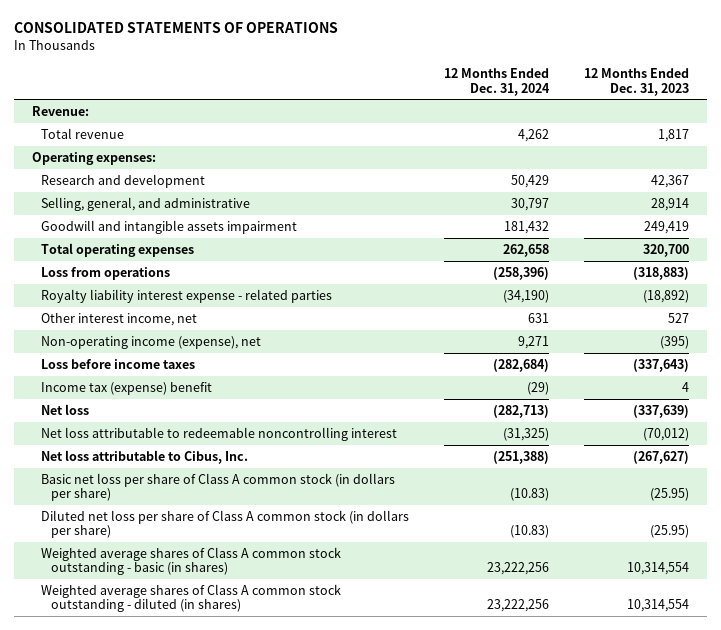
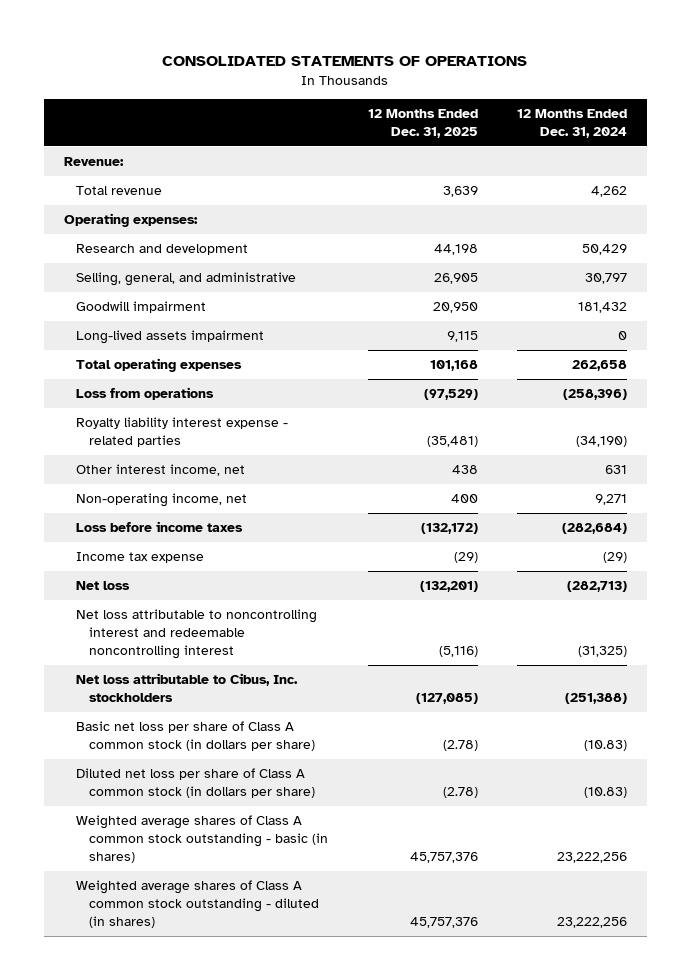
[584,68,690,96] 12 Months Ended Dec. 31, 2023 -> none
none -> [367,109,478,139] 12 Months Ended Dec. 31, 2025
[41,219,298,234] Goodwill and intangible assets impairment -> [76,301,207,314] Goodwill impairment
none -> [76,330,265,345] Long-lived assets impairment
[41,335,262,349] Non-operating income (expense), net -> [76,493,248,508] Non-operating income, net
[41,381,213,395] Income tax (expense) benefit -> [76,552,205,564] Income tax expense
[41,426,398,441] Net loss attributable to redeemable noncontrolling interest -> [76,609,318,660] Net loss attributable to noncontrolling interest and redeemable noncontrolling interest
[41,449,249,464] Net loss attributable to Cibus, Inc. -> [76,673,299,703] Net loss attributable to Cibus, Inc. stockholders

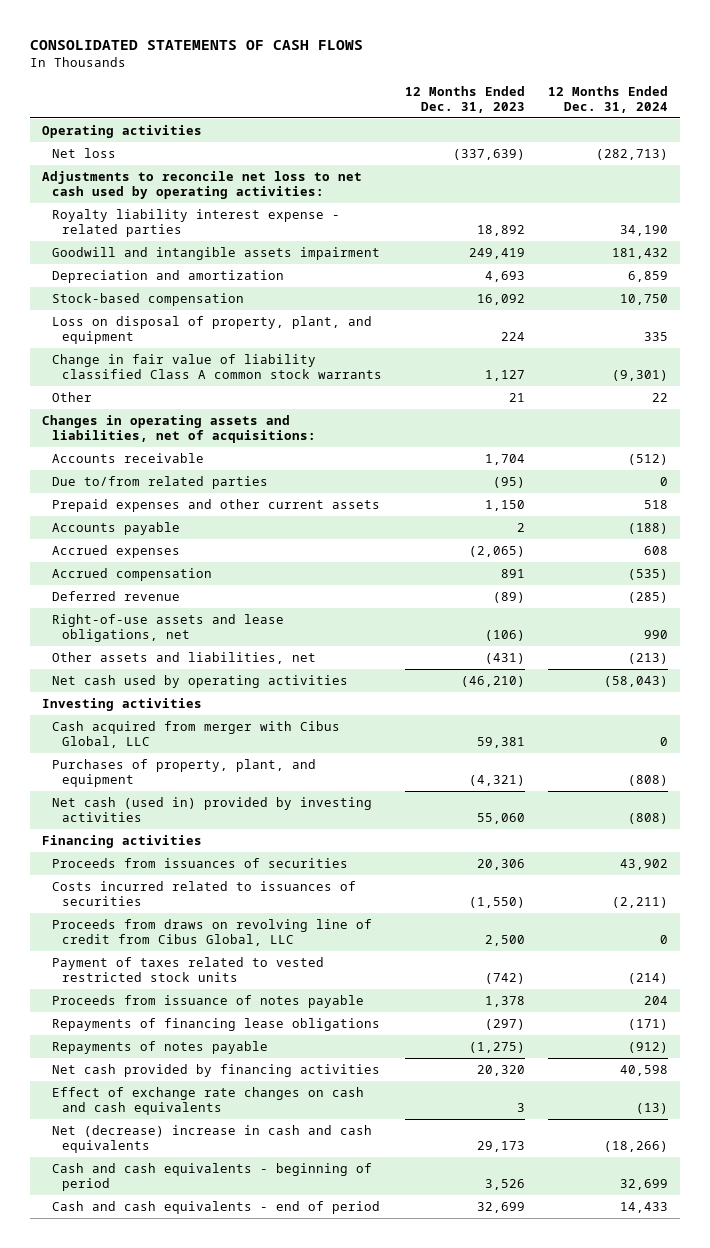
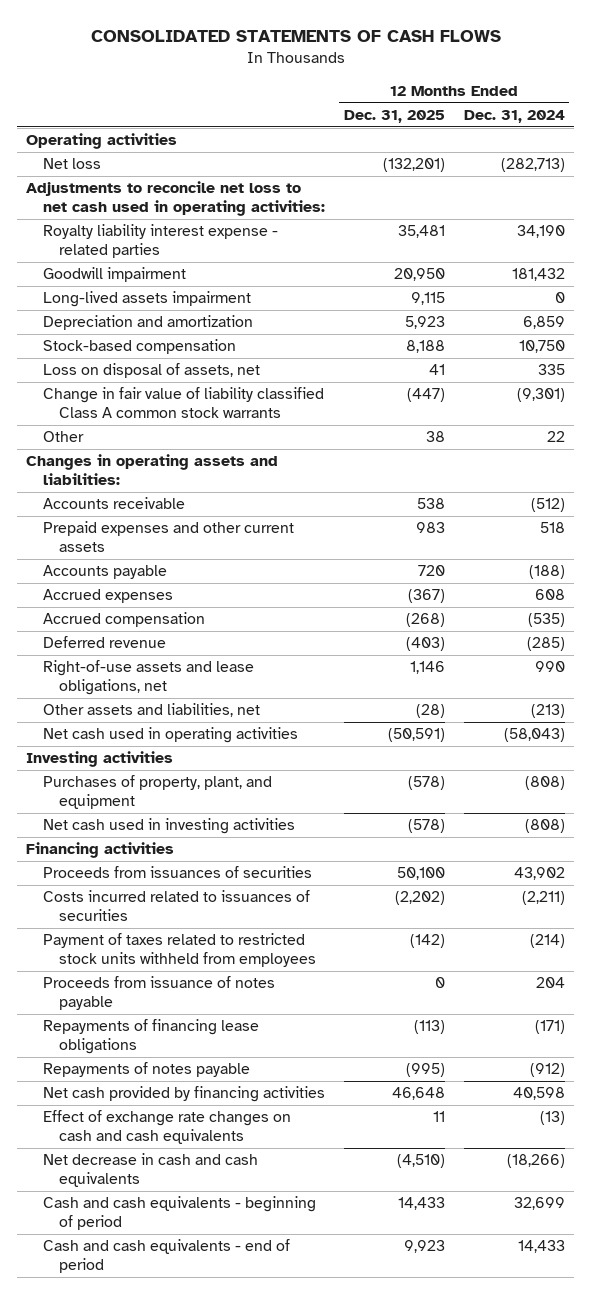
[404,85,525,113] 12 Months Ended Dec. 31, 2023 -> none
none -> [343,110,445,124] Dec. 31, 2025
[41,171,362,200] Adjustments to reconcile net loss to net cash used by operating activities: -> [26,181,325,217] Adjustments to reconcile net loss to net cash used in operating activities:
[51,247,380,261] Goodwill and intangible assets impairment -> [42,267,186,283] Goodwill impairment
none -> [42,291,251,308] Long-lived assets impairment
[51,316,372,345] Loss on disposal of property, plant, and equipment -> [42,363,260,379] Loss on disposal of assets, net
[41,415,316,444] Changes in operating assets and liabilities, net of acquisitions: -> [26,454,279,486] Changes in operating assets and liabilities:
[51,476,268,490] Due to/from related parties -> none
[51,675,348,689] Net cash used by operating activities -> [42,727,298,744] Net cash used in operating activities
[51,721,340,749] Cash acquired from merger with Cibus Global, LLC -> none
[51,797,372,823] Net cash (used in) provided by investing activities -> [42,818,295,835] Net cash used in investing activities
[51,919,372,947] Proceeds from draws on revolving line of credit from Cibus Global, LLC -> none
[51,957,324,983] Payment of taxes related to vested restricted stock units -> [42,933,317,968] Payment of taxes related to restricted stock units withheld from employees
[51,1125,372,1154] Net (decrease) increase in cash and cash equivalents -> [42,1153,258,1188] Net decrease in cash and cash equivalents

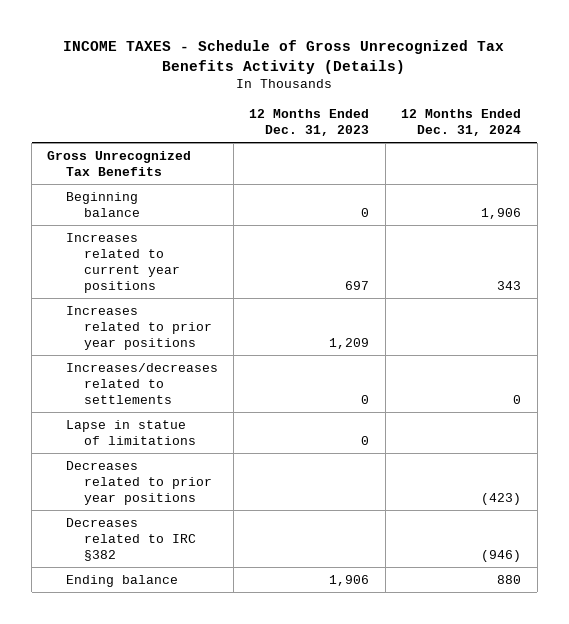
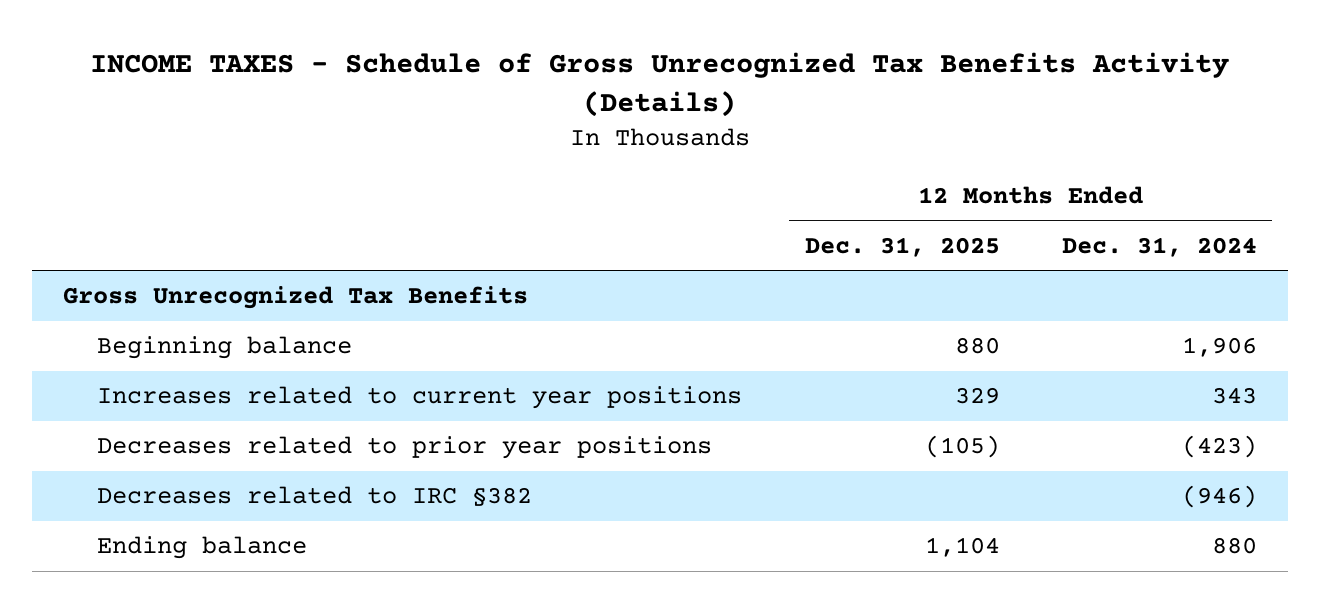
[249,108,370,137] 12 Months Ended Dec. 31, 2023 -> none
none -> [804,236,1000,257] Dec. 31, 2025
[65,305,213,351] Increases related to prior year positions -> none
[65,362,218,405] Increases/decreases related to settlements -> none
[65,419,197,445] Lapse in statue of limitations -> none

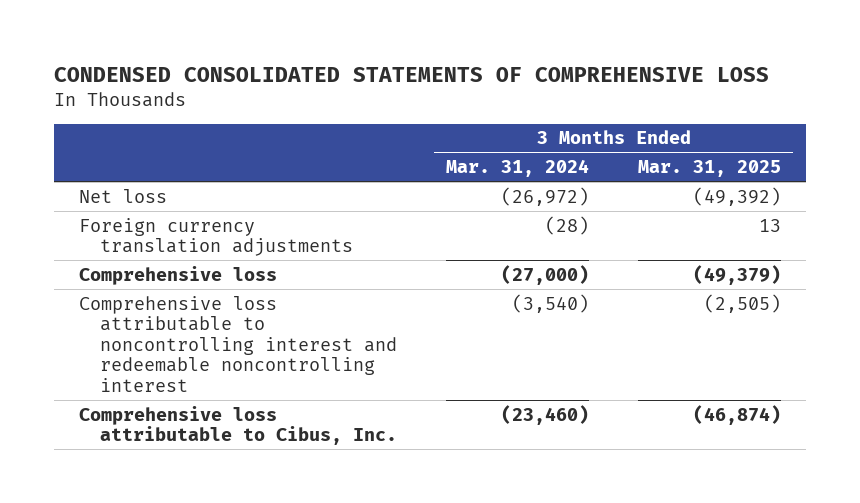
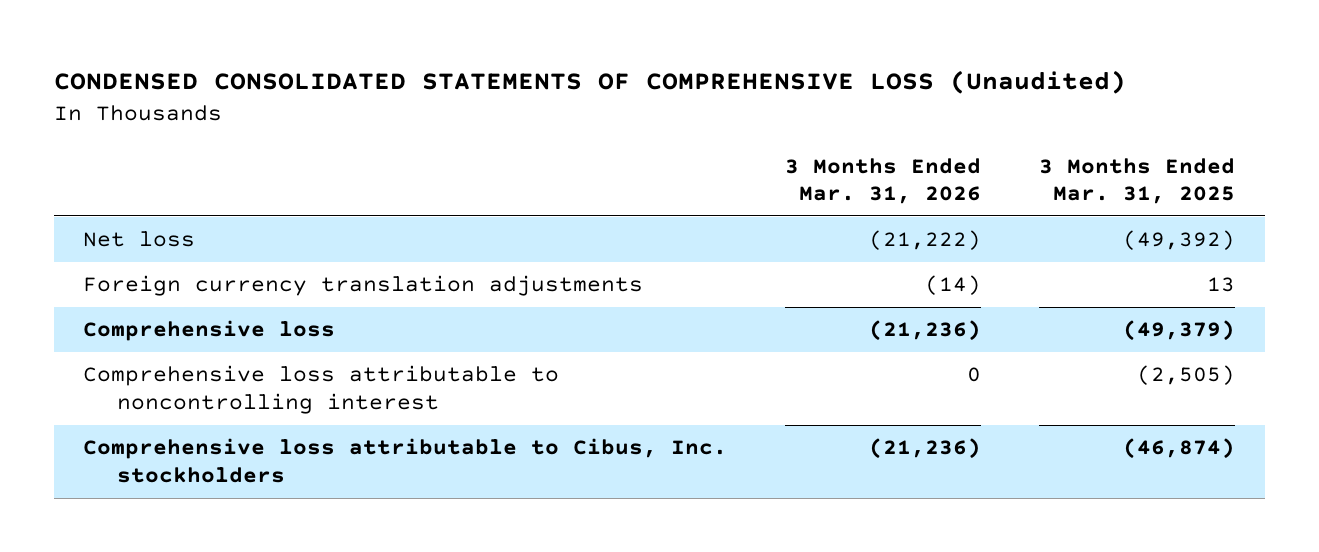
[54,67,770,83] CONDENSED CONSOLIDATED STATEMENTS OF COMPREHENSIVE LOSS -> [53,70,1126,95] CONDENSED CONSOLIDATED STATEMENTS OF COMPREHENSIVE LOSS (Unaudited)
[445,159,589,178] Mar. 31, 2024 -> none
none -> [785,157,982,204] 3 Months Ended Mar. 31, 2026
[78,295,397,393] Comprehensive loss attributable to noncontrolling interest and redeemable noncontrolling interest -> [83,365,560,414] Comprehensive loss attributable to noncontrolling interest
[78,405,397,446] Comprehensive loss attributable to Cibus, Inc. -> [83,438,728,483] Comprehensive loss attributable to Cibus, Inc. stockholders

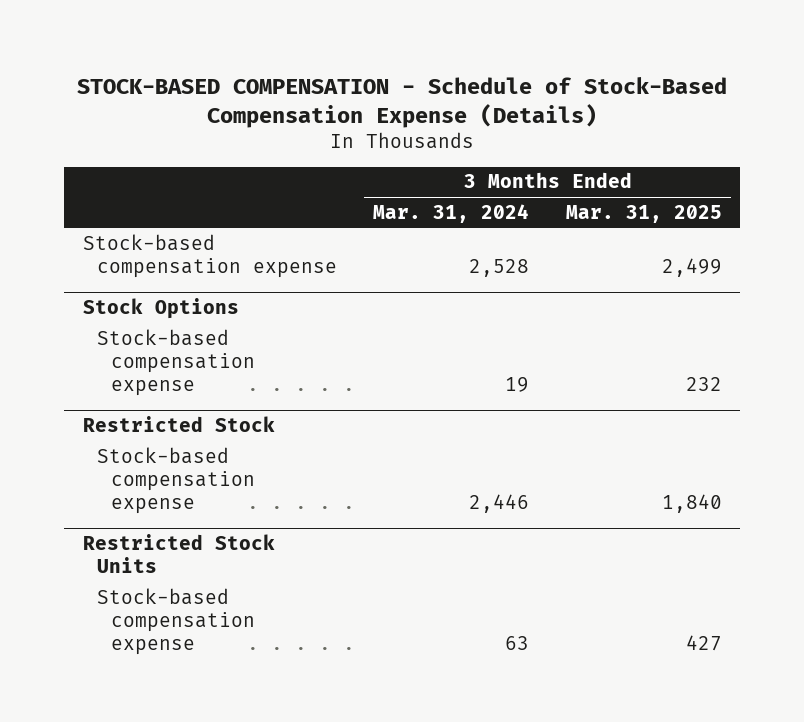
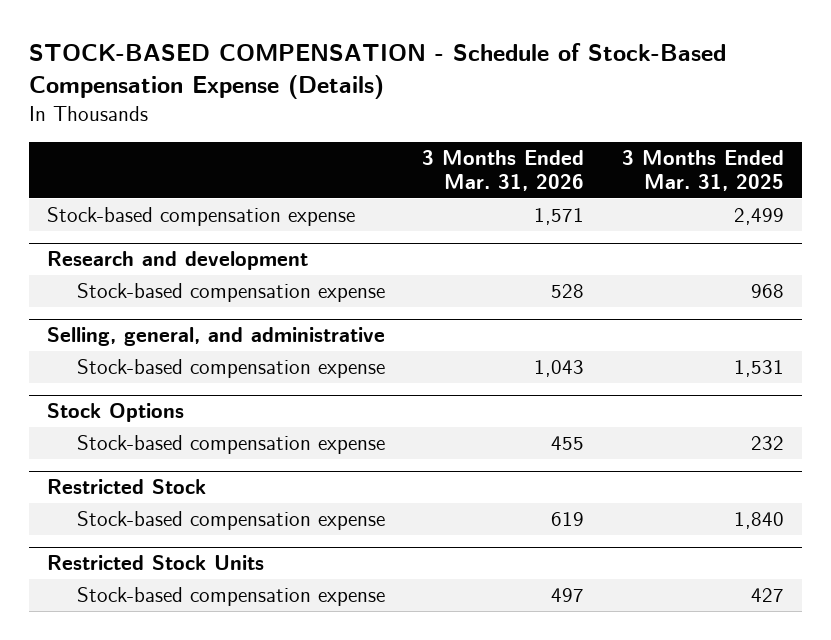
[373,203,530,223] Mar. 31, 2024 -> none
none -> [422,149,585,192] 3 Months Ended Mar. 31, 2026
none -> [47,251,309,271] Research and development
none -> [77,283,386,303] Stock-based compensation expense
none -> [47,327,386,347] Selling, general, and administrative
none -> [77,359,386,379] Stock-based compensation expense

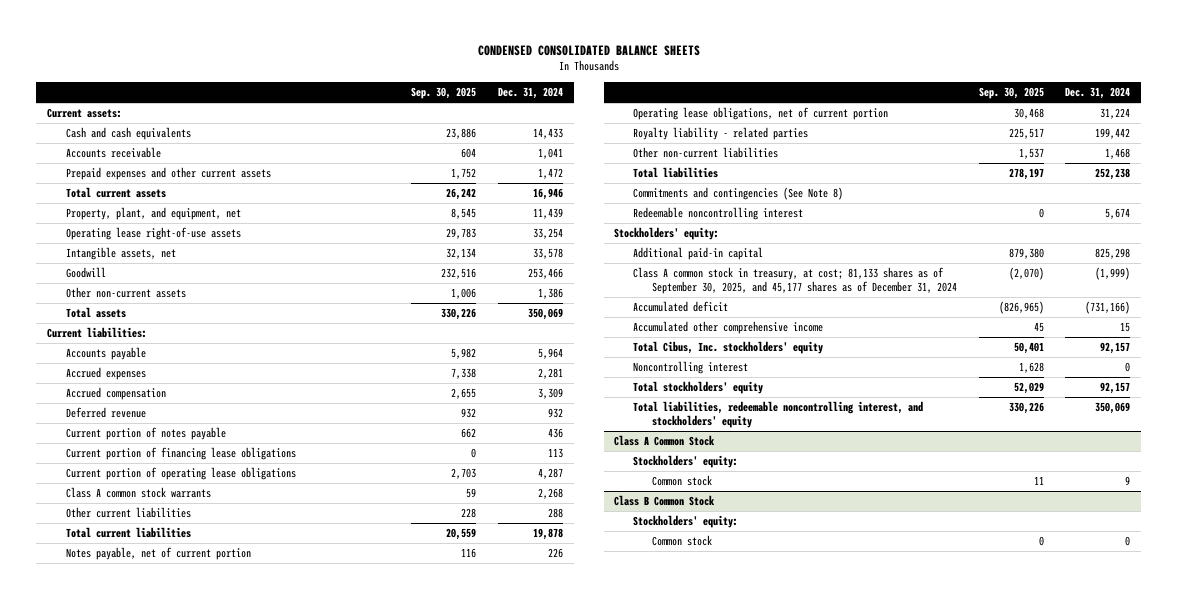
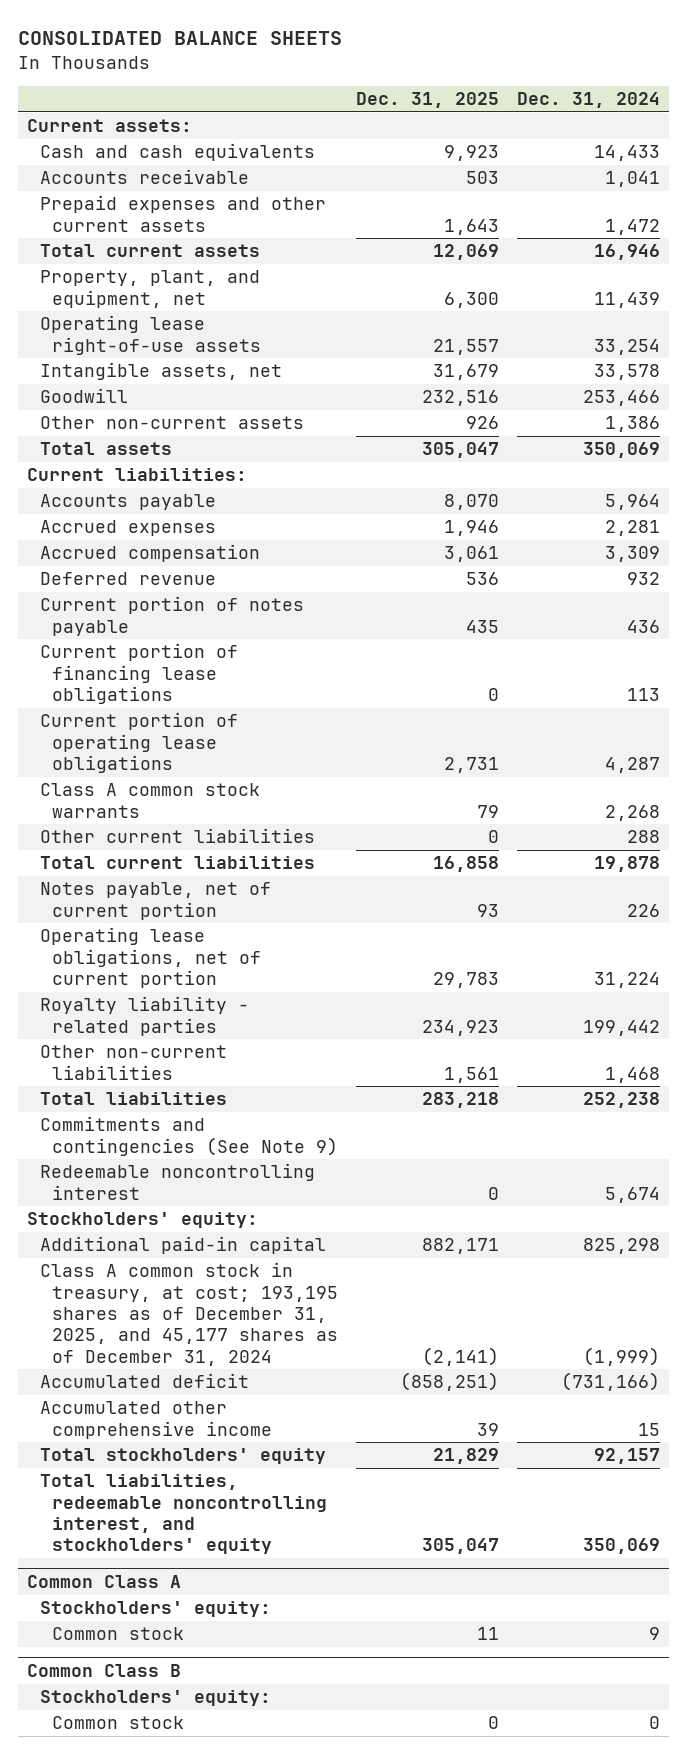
[477,44,700,56] CONDENSED CONSOLIDATED BALANCE SHEETS -> [18,31,343,46] CONSOLIDATED BALANCE SHEETS
[411,87,477,100] Sep. 30, 2025 -> none
none -> [356,92,500,109] Dec. 31, 2025
[633,187,844,201] Commitments and contingencies (See Note 8) -> [39,1116,339,1156] Commitments and contingencies (See Note 9)
[633,267,957,295] Class A common stock in treasury, at cost; 81,133 shares as of September 30, 2025, and 45,177 shares as of December 31, 2024 -> [39,1262,339,1366] Class A common stock in treasury, at cost; 193,195 shares as of December 31, 2025, and 45,177 shares as of December 31, 2024
[633,341,824,355] Total Cibus, Inc. stockholders' equity -> none
[633,361,749,375] Noncontrolling interest -> none
[614,435,716,447] Class A Common Stock -> [27,1574,182,1588] Common Class A
[614,495,716,507] Class B Common Stock -> [27,1663,182,1677] Common Class B

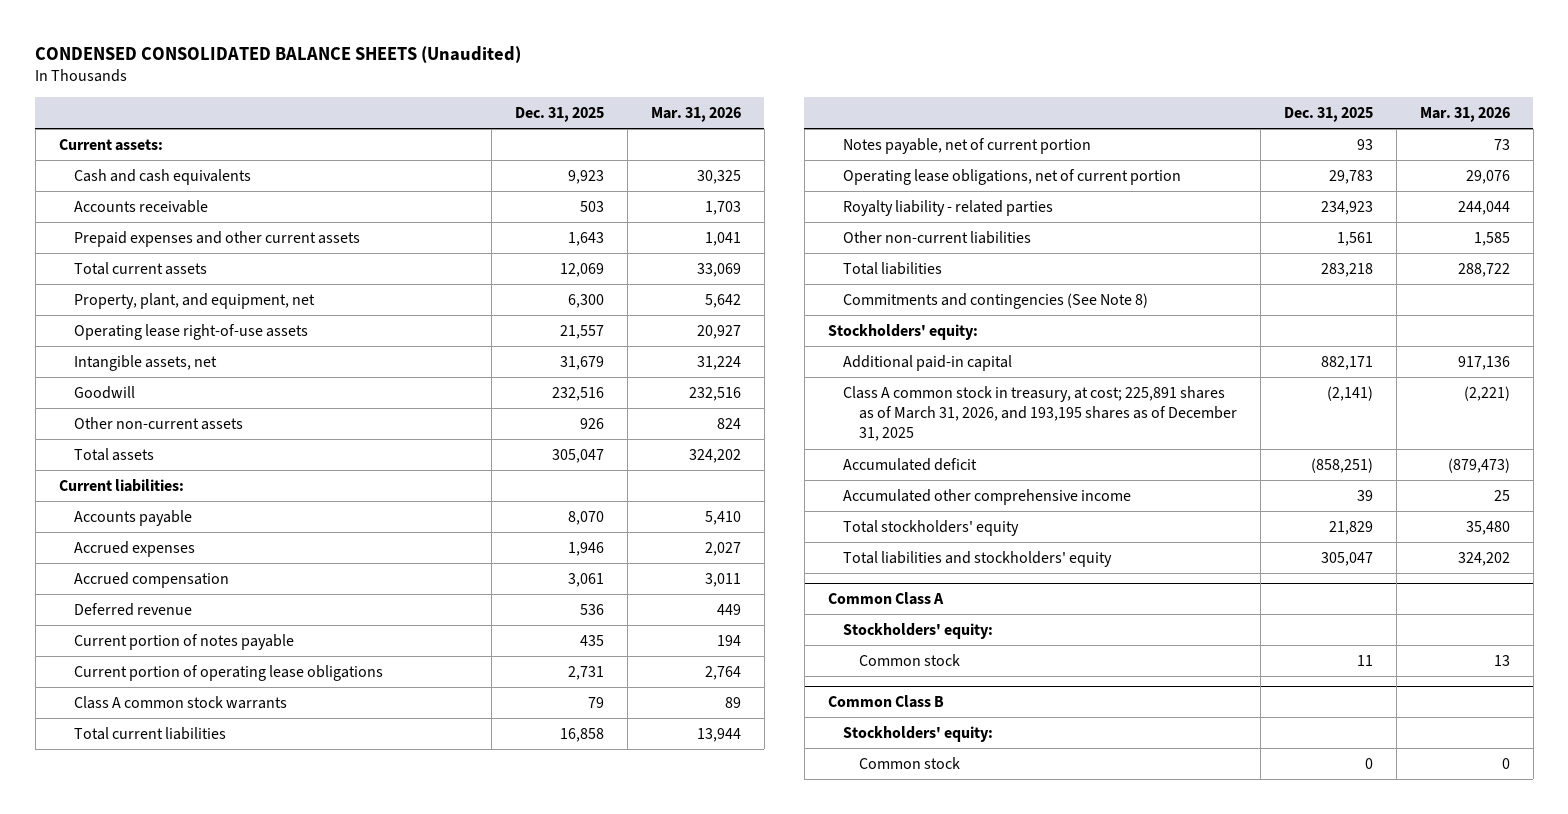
[18,31,343,46] CONSOLIDATED BALANCE SHEETS -> [35,45,522,63] CONDENSED CONSOLIDATED BALANCE SHEETS (Unaudited)
[517,92,661,109] Dec. 31, 2024 -> none
none -> [650,106,741,122] Mar. 31, 2026
[39,643,238,704] Current portion of financing lease obligations -> none
[39,828,315,844] Other current liabilities -> none
[39,1163,315,1200] Redeemable noncontrolling interest -> none
[39,1116,339,1156] Commitments and contingencies (See Note 9) -> [843,292,1149,309] Commitments and contingencies (See Note 8)
[39,1262,339,1366] Class A common stock in treasury, at cost; 193,195 shares as of December 31, 2025, and 45,177 shares as of December 31, 2024 -> [843,385,1237,442] Class A common stock in treasury, at cost; 225,891 shares as of March 31, 2026, and 193,195 shares as of December 31, 2025
[39,1474,328,1555] Total liabilities, redeemable noncontrolling interest, and stockholders' equity -> [843,550,1113,567] Total liabilities and stockholders' equity

